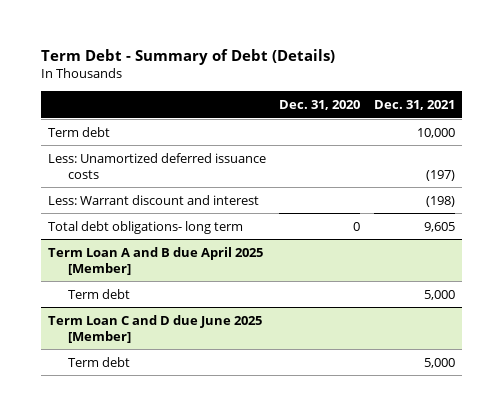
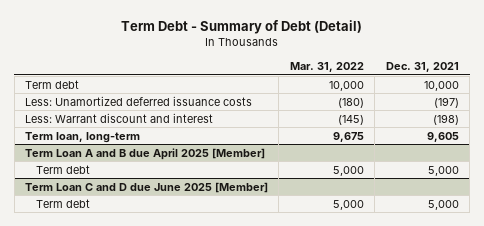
[40,48,335,65] Term Debt - Summary of Debt (Details) -> [120,20,362,35] Term Debt - Summary of Debt (Detail)
[279,100,361,111] Dec. 31, 2020 -> none
none -> [289,62,364,73] Mar. 31, 2022
[47,220,243,234] Total debt obligations- long term -> [24,131,140,143] Term loan, long-term

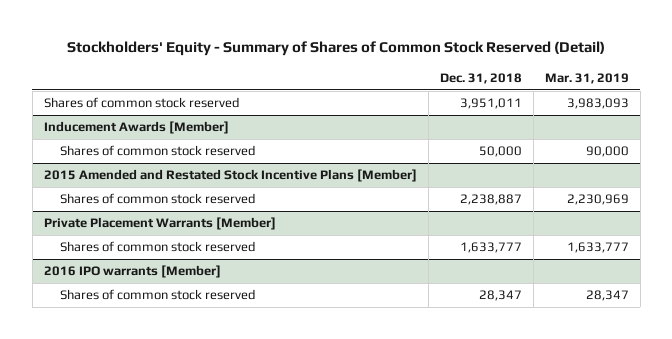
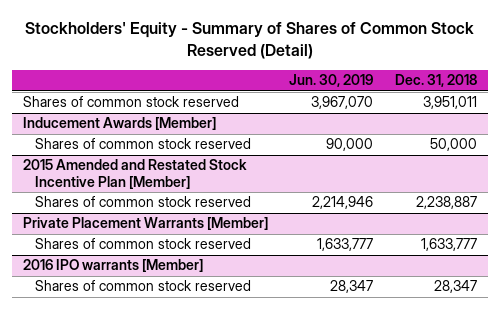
[544,72,629,84] Mar. 31, 2019 -> none
none -> [289,74,374,88] Jun. 30, 2019
[43,169,417,183] 2015 Amended and Restated Stock Incentive Plans [Member] -> [23,159,248,189] 2015 Amended and Restated Stock Incentive Plan [Member]

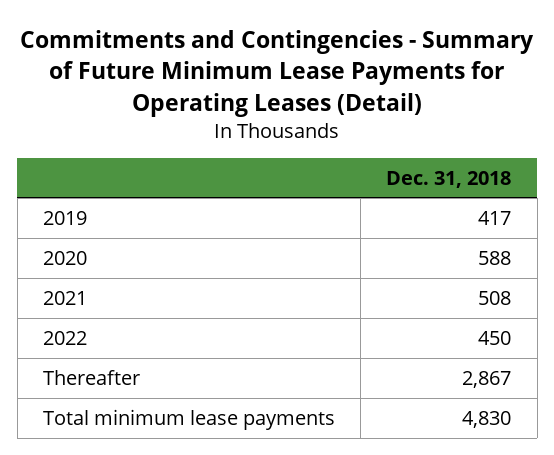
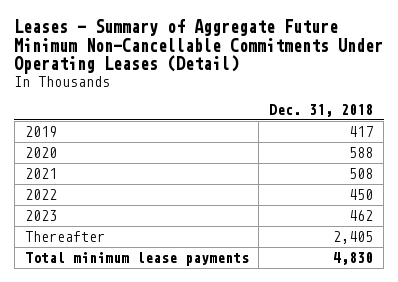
[20,30,535,117] Commitments and Contingencies - Summary of Future Minimum Lease Payments for Operating Leases (Detail) -> [14,19,384,75] Leases - Summary of Aggregate Future Minimum Non-Cancellable Commitments Under Operating Leases (Detail)
none -> [24,210,57,222] 2023
[462,371,512,389] 2,867 -> [333,231,374,245] 2,405

